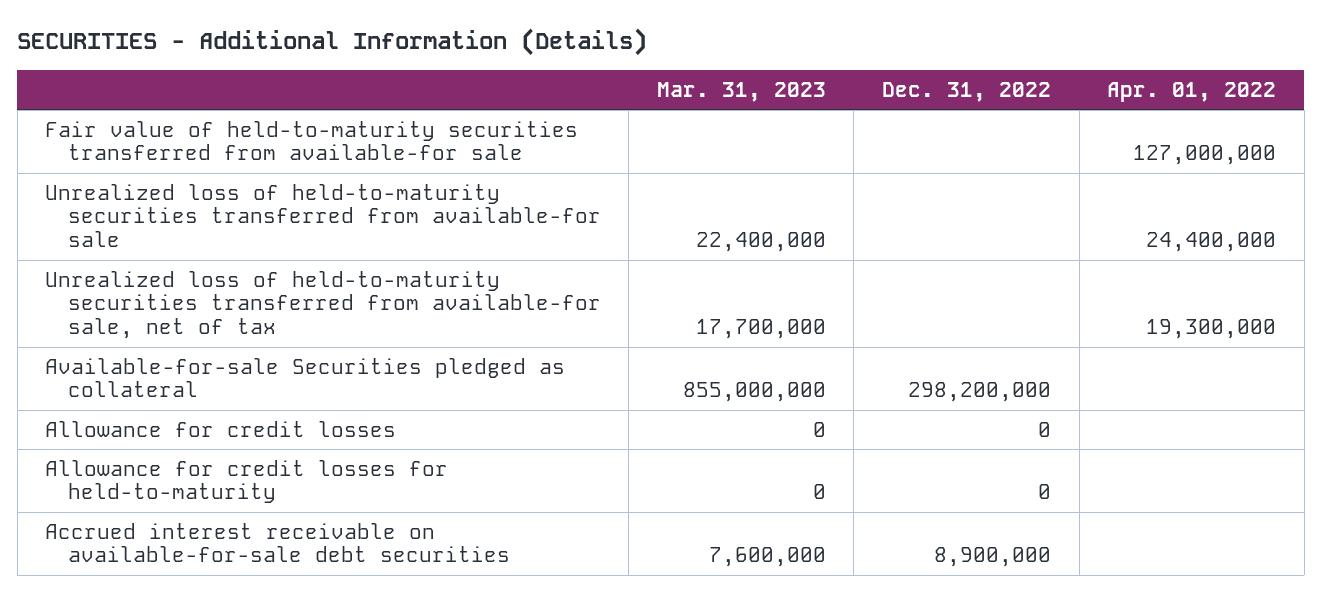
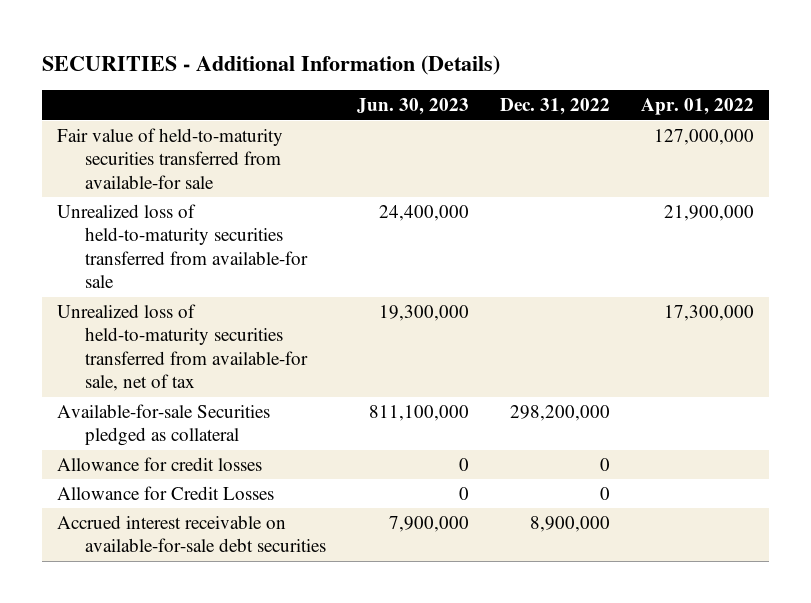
[656,81,826,102] Mar. 31, 2023 -> none
none -> [356,98,469,116] Jun. 30, 2023
[1146,232,1277,253] 24,400,000 -> [663,204,754,221] 21,900,000
[1146,319,1277,340] 19,300,000 -> [663,304,754,321] 17,300,000
[45,459,449,504] Allowance for credit losses for held-to-maturity -> [57,485,275,500] Allowance for Credit Losses

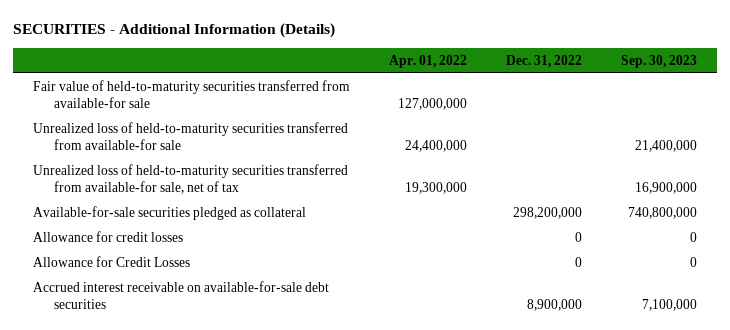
[356,98,469,116] Jun. 30, 2023 -> none
none -> [621,54,698,68] Sep. 30, 2023
[663,204,754,221] 21,900,000 -> [405,139,468,152] 24,400,000
[663,304,754,321] 17,300,000 -> [405,181,468,194] 19,300,000
[57,403,271,447] Available-for-sale Securities pledged as collateral -> [32,205,306,220] Available-for-sale securities pledged as collateral

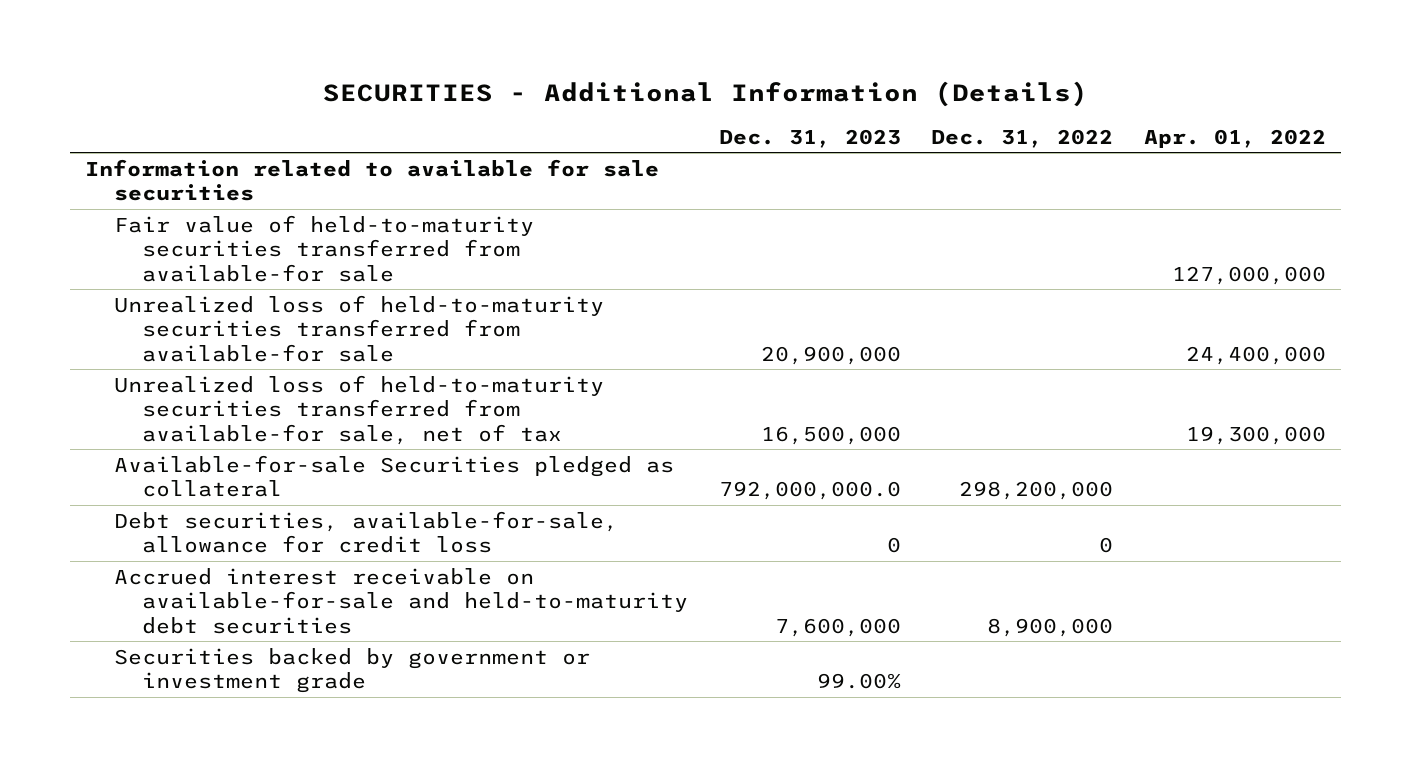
[621,54,698,68] Sep. 30, 2023 -> none
none -> [718,129,901,149] Dec. 31, 2023
none -> [85,158,660,202] Information related to available for sale securities
[32,255,190,267] Allowance for Credit Losses -> none
[32,205,306,220] Available-for-sale securities pledged as collateral -> [113,454,674,498] Available-for-sale Securities pledged as collateral
[32,230,183,242] Allowance for credit losses -> [113,510,618,554] Debt securities, available-for-sale, allowance for credit loss
[32,280,329,309] Accrued interest receivable on available-for-sale debt securities -> [113,567,688,635] Accrued interest receivable on available-for-sale and held-to-maturity debt securities
none -> [113,647,590,694] Securities backed by government or investment grade

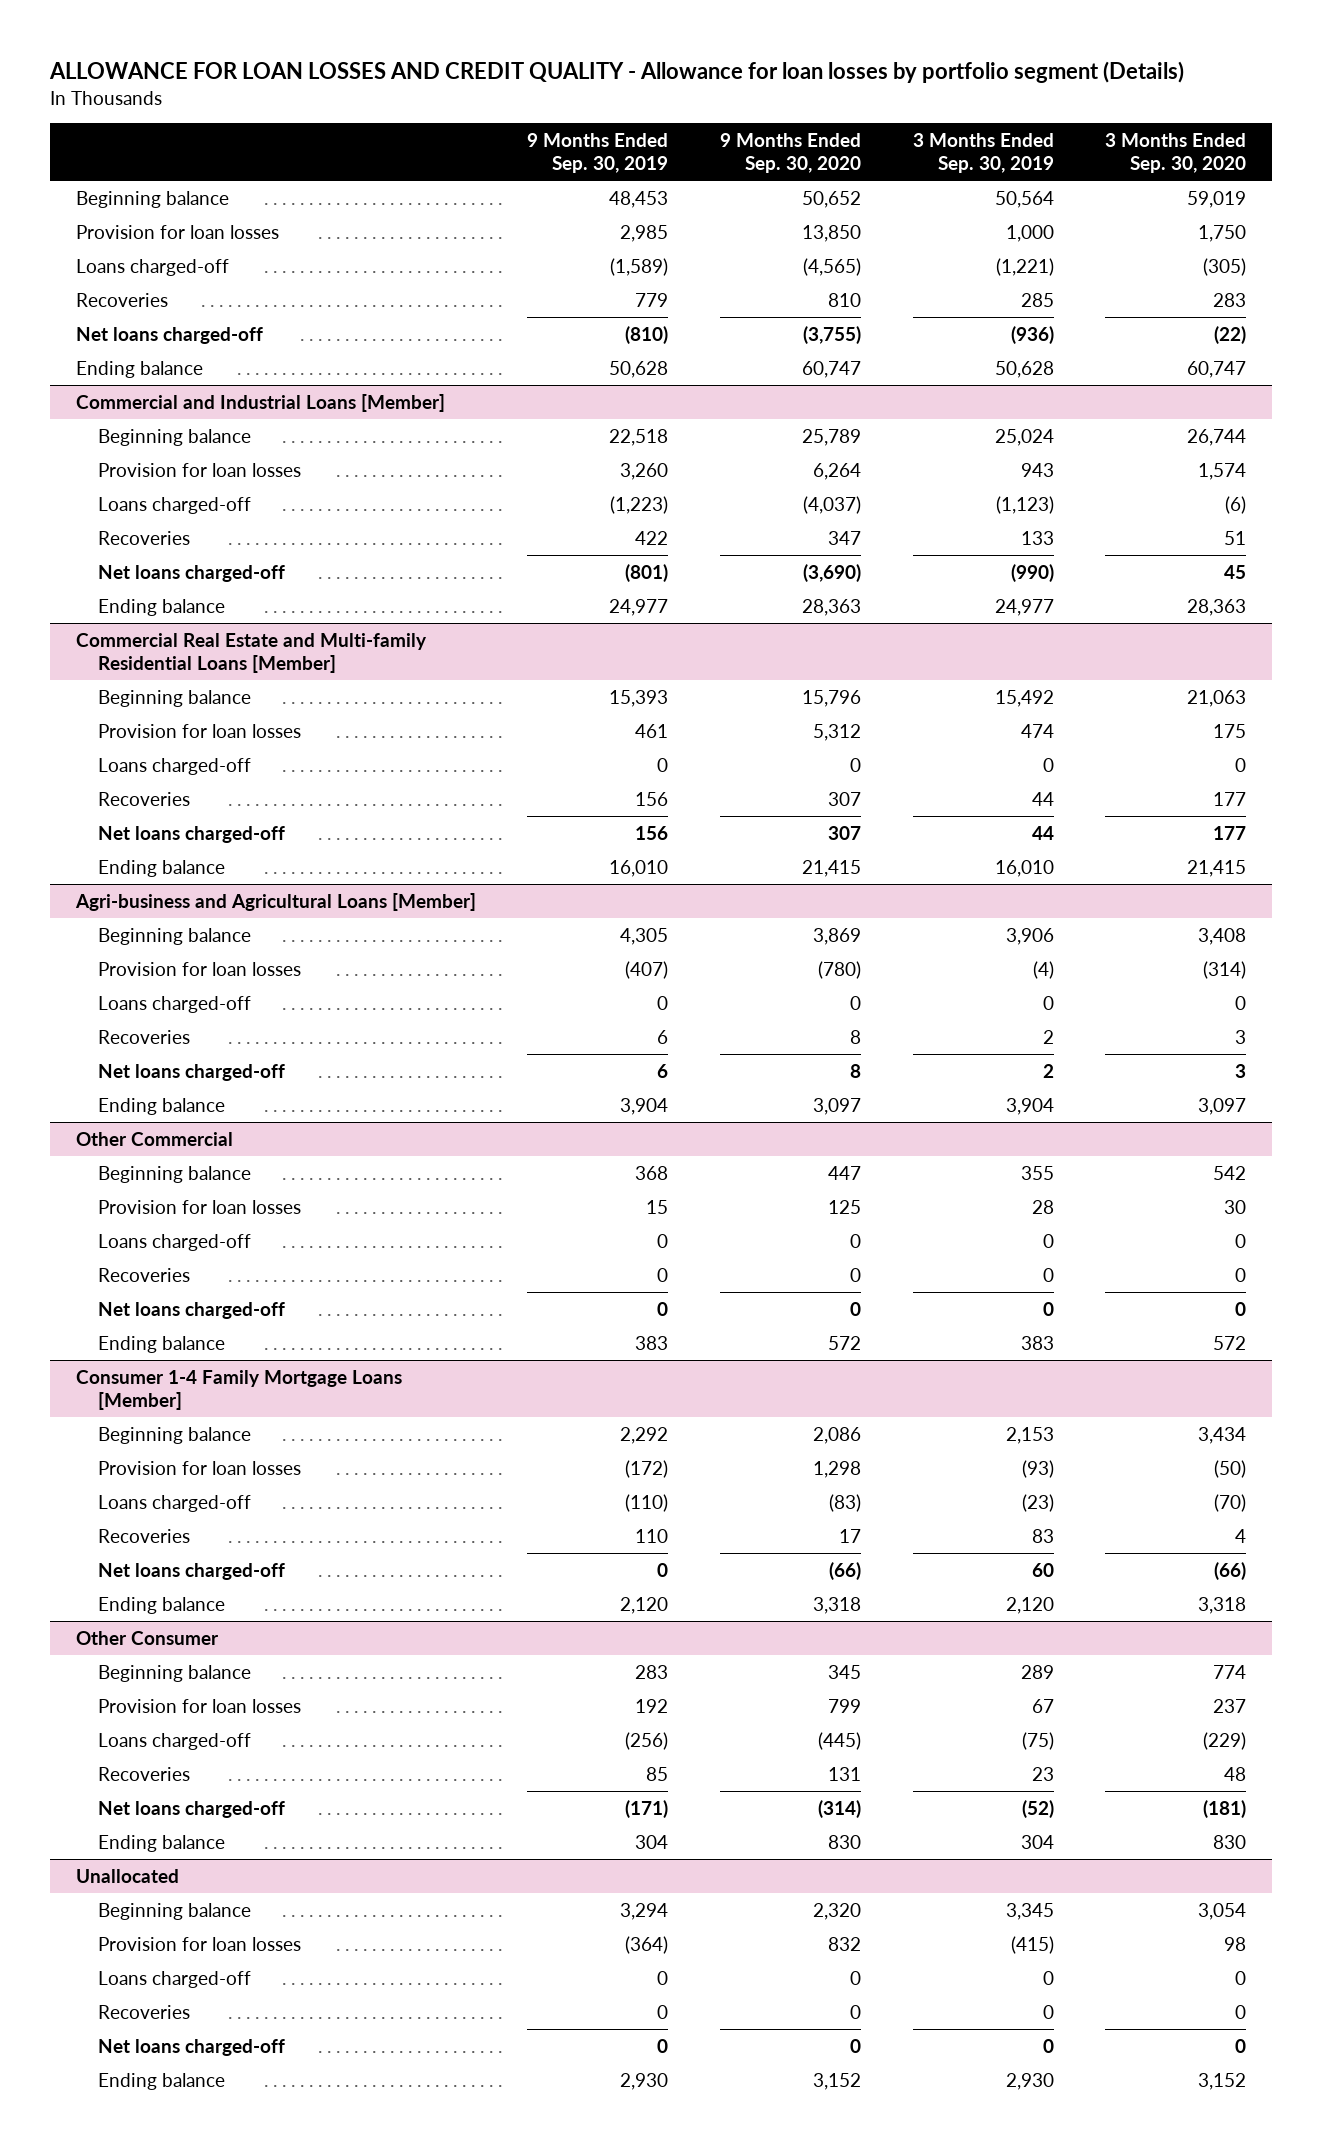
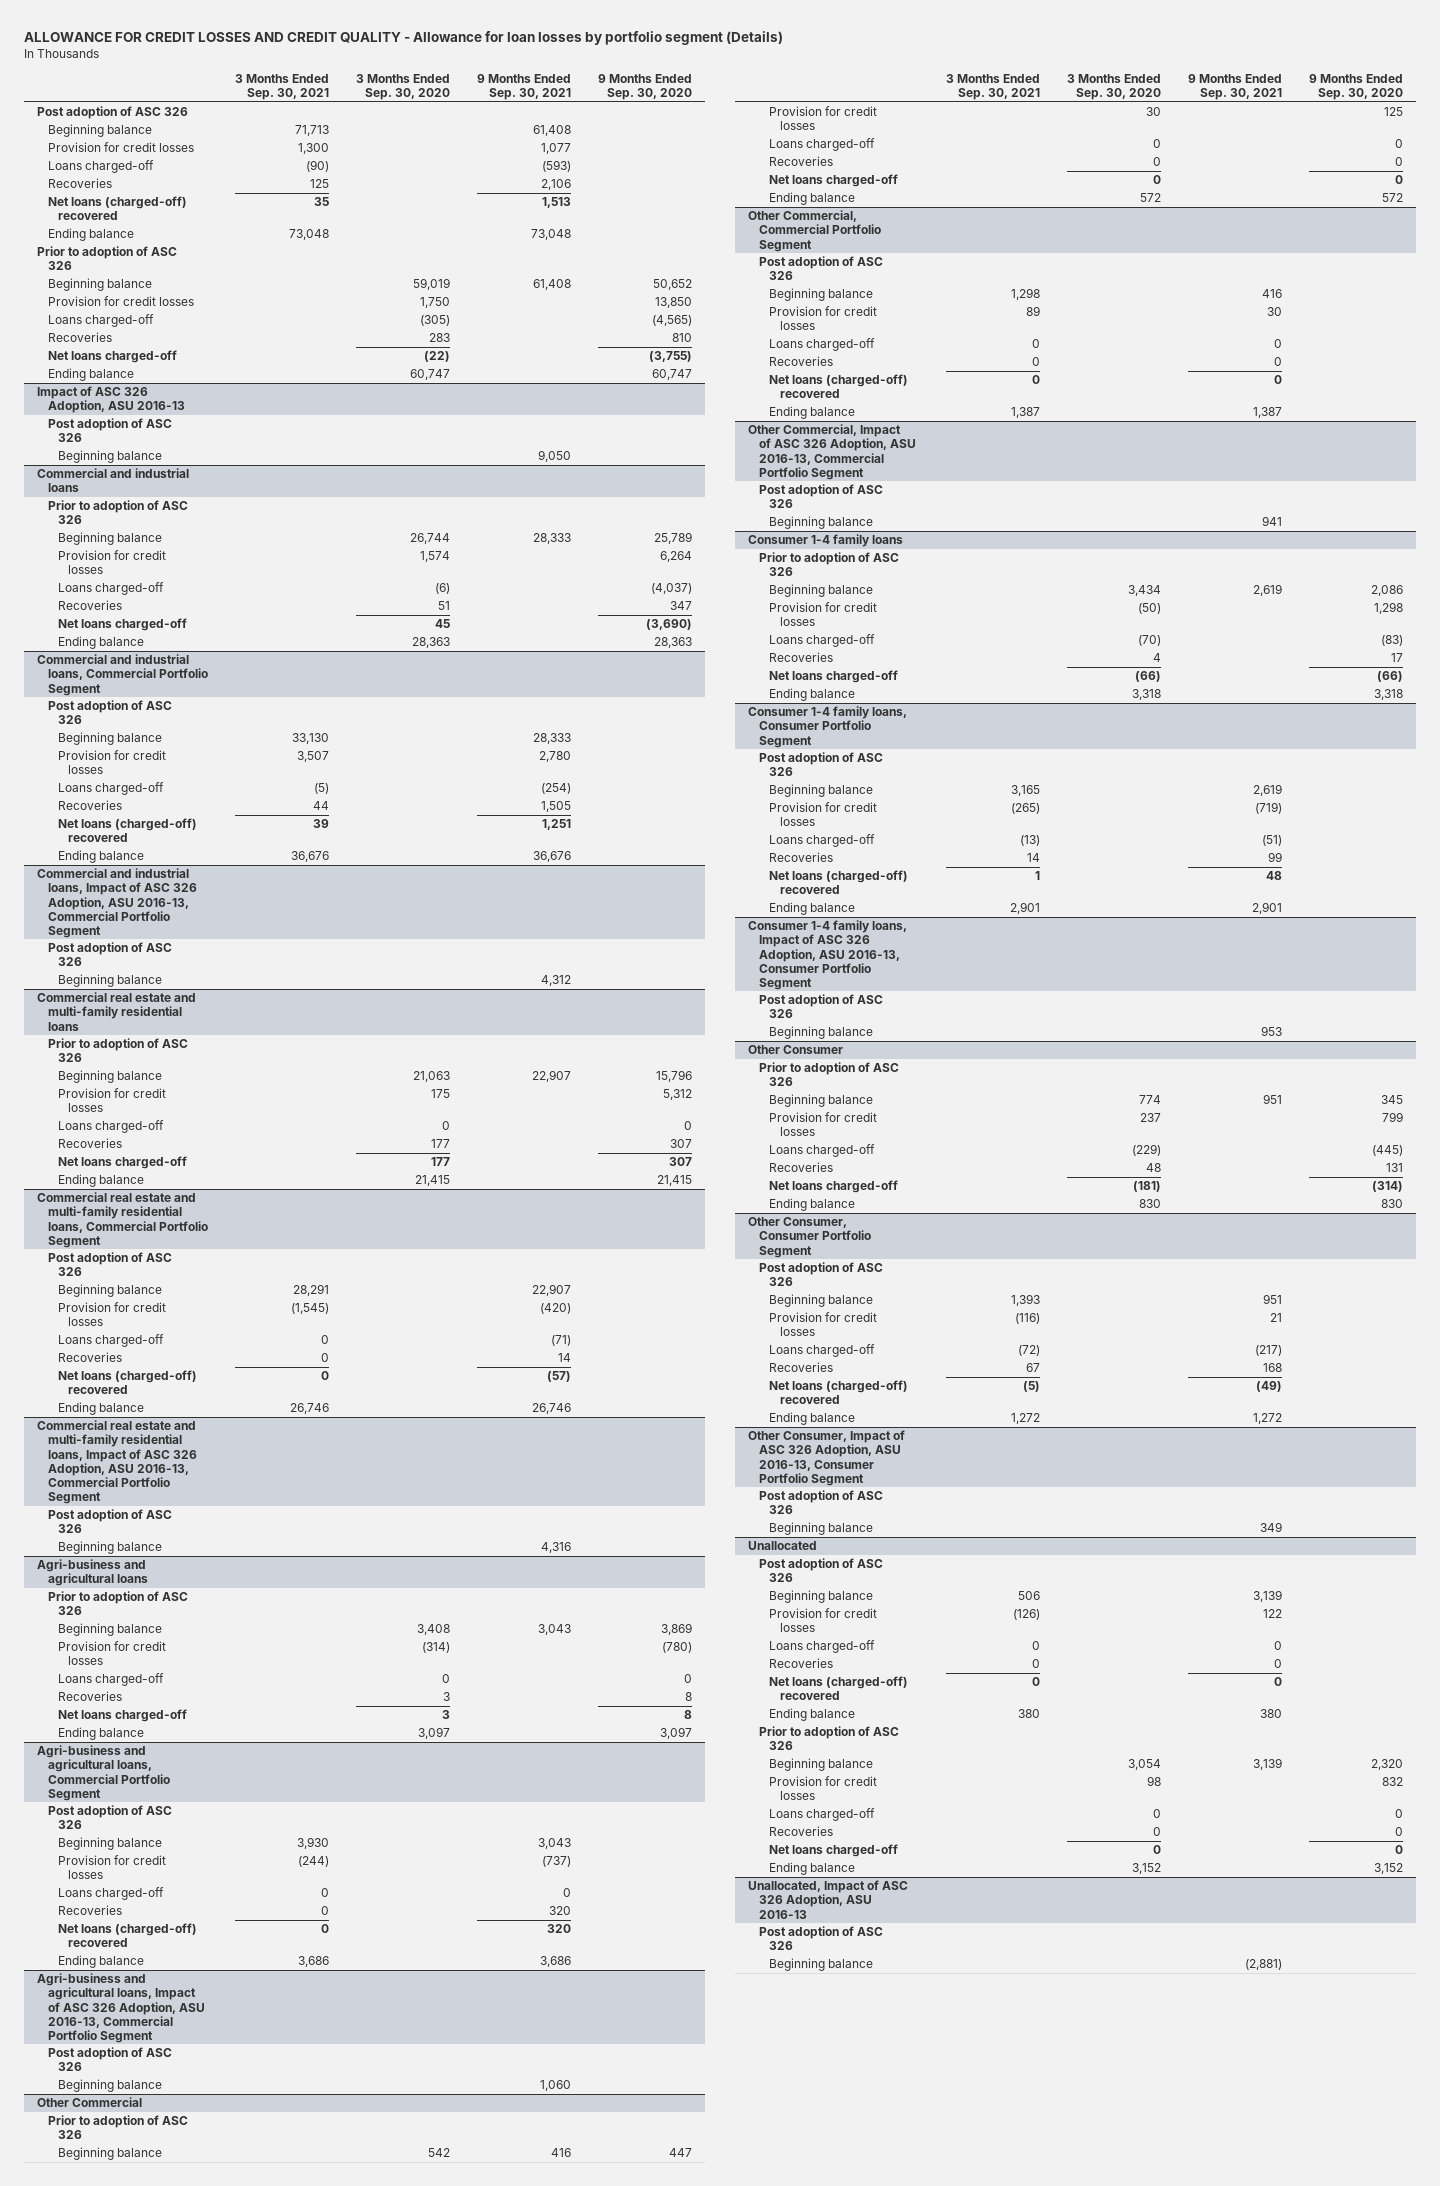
[48,61,1184,84] ALLOWANCE FOR LOAN LOSSES AND CREDIT QUALITY - Allowance for loan losses by portfolio segment (Details) -> [23,31,783,46] ALLOWANCE FOR CREDIT LOSSES AND CREDIT QUALITY - Allowance for loan losses by portfolio segment (Details)
[527,133,669,174] 9 Months Ended Sep. 30, 2019 -> none
[912,133,1054,174] 3 Months Ended Sep. 30, 2019 -> none
none -> [234,74,329,101] 3 Months Ended Sep. 30, 2021
none -> [476,74,571,101] 9 Months Ended Sep. 30, 2021
none -> [37,106,189,120] Post adoption of ASC 326
none -> [47,124,152,138] Beginning balance
none -> [47,142,194,153] Provision for credit losses
none -> [47,160,154,174] Loans charged-off
none -> [47,178,112,189] Recoveries
none -> [47,196,187,221] Net loans (charged-off) recovered
none -> [47,228,134,242] Ending balance
none -> [37,246,178,271] Prior to adoption of ASC 326
[75,224,279,239] Provision for loan losses -> [47,296,194,307] Provision for credit losses
none -> [37,386,185,414] Impact of ASC 326 Adoption, ASU 2016-13
none -> [47,418,172,443] Post adoption of ASC 326
none -> [57,450,162,464] Beginning balance
[75,393,445,412] Commercial and Industrial Loans [Member] -> [37,468,190,493] Commercial and industrial loans
none -> [47,500,188,525] Prior to adoption of ASC 326
[97,462,301,477] Provision for loan losses -> [57,550,166,575] Provision for credit losses
none -> [37,654,208,696] Commercial and industrial loans, Commercial Portfolio Segment
none -> [47,700,172,725] Post adoption of ASC 326
none -> [57,732,162,746] Beginning balance
none -> [57,750,166,775] Provision for credit losses
none -> [57,782,164,796] Loans charged-off
none -> [57,800,122,811] Recoveries
none -> [57,818,197,843] Net loans (charged-off) recovered
none -> [57,850,144,864] Ending balance
none -> [37,868,197,938] Commercial and industrial loans, Impact of ASC 326 Adoption, ASU 2016-13, Commercial Portfolio Segment
none -> [47,942,172,967] Post adoption of ASC 326
none -> [57,974,162,988] Beginning balance
[75,632,427,673] Commercial Real Estate and Multi-family Residential Loans [Member] -> [37,992,197,1031] Commercial real estate and multi-family residential loans
none -> [47,1038,188,1063] Prior to adoption of ASC 326
[97,723,301,738] Provision for loan losses -> [57,1088,166,1113] Provision for credit losses
none -> [37,1192,208,1248] Commercial real estate and multi-family residential loans, Commercial Portfolio Segment
none -> [47,1252,172,1277] Post adoption of ASC 326
none -> [57,1284,162,1298] Beginning balance
none -> [57,1302,166,1327] Provision for credit losses
none -> [57,1334,164,1348] Loans charged-off
none -> [57,1352,122,1363] Recoveries
none -> [57,1370,197,1395] Net loans (charged-off) recovered
none -> [57,1402,144,1416] Ending balance
none -> [37,1420,197,1505] Commercial real estate and multi-family residential loans, Impact of ASC 326 Adoption, ASU 2016-13, Commercial Portfolio Segment
none -> [47,1509,172,1534] Post adoption of ASC 326
none -> [57,1541,162,1555] Beginning balance
[74,892,476,911] Agri-business and Agricultural Loans [Member] -> [37,1559,148,1587] Agri-business and agricultural loans
none -> [47,1591,188,1616] Prior to adoption of ASC 326
[97,961,301,976] Provision for loan losses -> [57,1641,166,1666] Provision for credit losses
none -> [37,1745,170,1801] Agri-business and agricultural loans, Commercial Portfolio Segment
none -> [47,1805,172,1830] Post adoption of ASC 326
none -> [57,1837,162,1851] Beginning balance
none -> [57,1855,166,1880] Provision for credit losses
none -> [57,1887,164,1901] Loans charged-off
none -> [57,1905,122,1916] Recoveries
none -> [57,1923,197,1948] Net loans (charged-off) recovered
none -> [57,1955,144,1969] Ending balance
none -> [37,1973,205,2043] Agri-business and agricultural loans, Impact of ASC 326 Adoption, ASU 2016-13, Commercial Portfolio Segment
none -> [47,2047,172,2072] Post adoption of ASC 326
none -> [57,2079,162,2093] Beginning balance
none -> [47,2115,188,2140] Prior to adoption of ASC 326
[97,1199,301,1214] Provision for loan losses -> [769,106,878,131] Provision for credit losses
none -> [748,210,881,252] Other Commercial, Commercial Portfolio Segment
none -> [758,256,883,281] Post adoption of ASC 326
none -> [769,288,874,302] Beginning balance
none -> [769,306,878,331] Provision for credit losses
none -> [769,338,876,352] Loans charged-off
none -> [769,356,834,367] Recoveries
none -> [769,374,909,399] Net loans (charged-off) recovered
none -> [769,406,856,420] Ending balance
none -> [748,424,916,480] Other Commercial, Impact of ASC 326 Adoption, ASU 2016-13, Commercial Portfolio Segment
none -> [758,484,883,509] Post adoption of ASC 326
none -> [769,516,874,530] Beginning balance
[75,1369,402,1410] Consumer 1-4 Family Mortgage Loans [Member] -> [748,534,904,548] Consumer 1-4 family loans
none -> [758,552,899,577] Prior to adoption of ASC 326
[97,1460,301,1475] Provision for loan losses -> [769,602,878,627] Provision for credit losses
none -> [748,706,908,748] Consumer 1-4 family loans, Consumer Portfolio Segment
none -> [758,752,883,777] Post adoption of ASC 326
none -> [769,784,874,798] Beginning balance
none -> [769,802,878,827] Provision for credit losses
none -> [769,834,876,848] Loans charged-off
none -> [769,852,834,863] Recoveries
none -> [769,870,909,895] Net loans (charged-off) recovered
none -> [769,902,856,916] Ending balance
none -> [748,920,908,990] Consumer 1-4 family loans, Impact of ASC 326 Adoption, ASU 2016-13, Consumer Portfolio Segment
none -> [758,994,883,1019] Post adoption of ASC 326
none -> [769,1026,874,1040] Beginning balance
none -> [758,1062,899,1087] Prior to adoption of ASC 326
[97,1698,301,1713] Provision for loan losses -> [769,1112,878,1137] Provision for credit losses
none -> [748,1217,871,1258] Other Consumer, Consumer Portfolio Segment
none -> [758,1262,883,1287] Post adoption of ASC 326
none -> [769,1294,874,1308] Beginning balance
none -> [769,1312,878,1337] Provision for credit losses
none -> [769,1344,876,1358] Loans charged-off
none -> [769,1362,834,1373] Recoveries
none -> [769,1380,909,1405] Net loans (charged-off) recovered
none -> [769,1412,856,1426] Ending balance
none -> [748,1430,906,1486] Other Consumer, Impact of ASC 326 Adoption, ASU 2016-13, Consumer Portfolio Segment
none -> [758,1490,883,1515] Post adoption of ASC 326
none -> [769,1522,874,1536] Beginning balance
none -> [758,1558,883,1583] Post adoption of ASC 326
none -> [769,1590,874,1604] Beginning balance
none -> [769,1608,878,1633] Provision for credit losses
none -> [769,1640,876,1654] Loans charged-off
none -> [769,1658,834,1669] Recoveries
none -> [769,1676,909,1701] Net loans (charged-off) recovered
none -> [769,1708,856,1722] Ending balance
none -> [758,1726,899,1751] Prior to adoption of ASC 326
[97,1936,301,1951] Provision for loan losses -> [769,1776,878,1801] Provision for credit losses
none -> [748,1880,909,1919] Unallocated, Impact of ASC 326 Adoption, ASU 2016-13
none -> [758,1926,883,1951] Post adoption of ASC 326
none -> [769,1958,874,1972] Beginning balance

